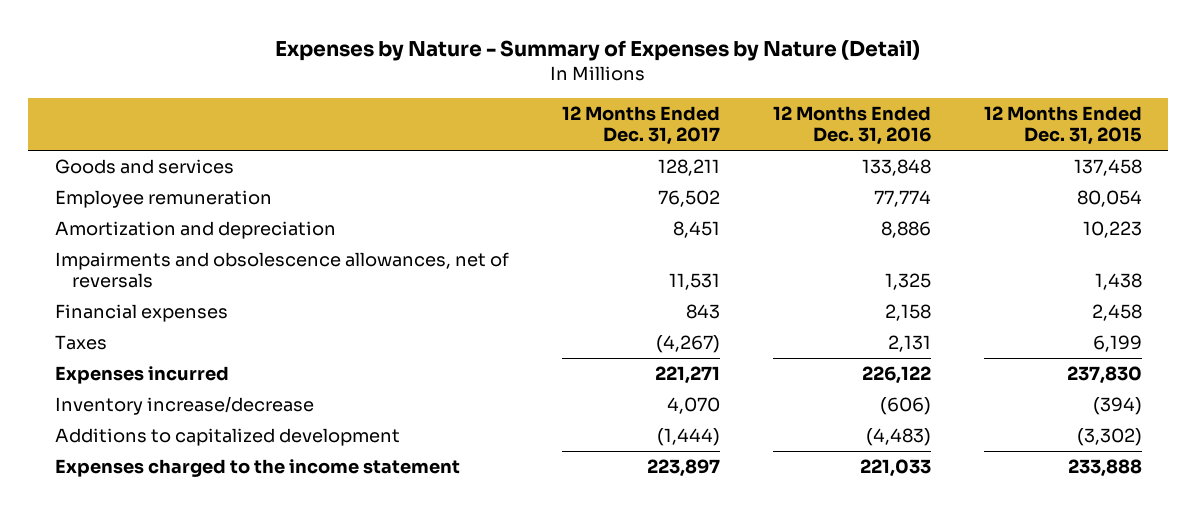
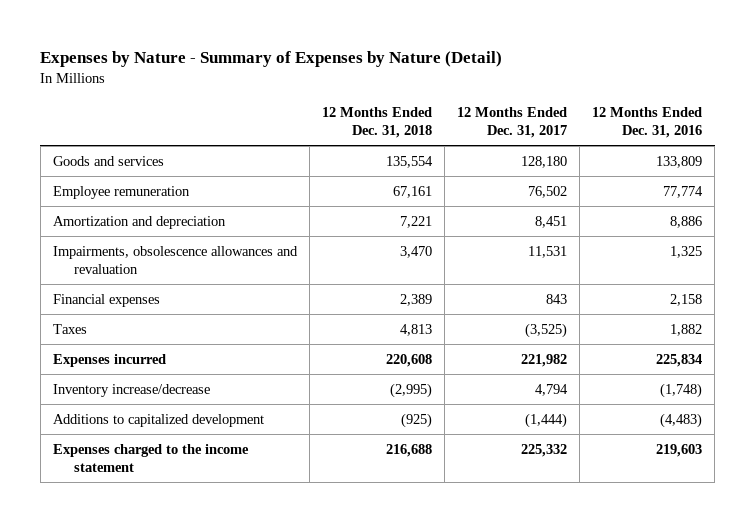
[983,106,1142,146] 12 Months Ended Dec. 31, 2015 -> none
none -> [321,107,432,139] 12 Months Ended Dec. 31, 2018
[657,158,720,176] 128,211 -> [520,155,567,168] 128,180
[861,158,931,176] 133,848 -> [656,155,703,168] 133,809
[54,251,509,289] Impairments and obsolescence allowances, net of reversals -> [52,245,298,274] Impairments, obsolescence allowances and revaluation
[655,334,720,353] (4,267) -> [524,322,567,338] (3,525)
[887,334,931,352] 2,131 -> [670,323,703,336] 1,882
[654,365,720,384] 221,271 -> [520,353,567,367] 221,982
[861,365,931,384] 226,122 -> [656,353,703,367] 225,834
[666,396,720,414] 4,070 -> [534,383,568,396] 4,794
[879,396,931,415] (606) -> [660,382,703,398] (1,748)
[646,458,720,477] 223,897 -> [520,443,567,457] 225,332
[859,458,931,477] 221,033 -> [656,443,703,457] 219,603

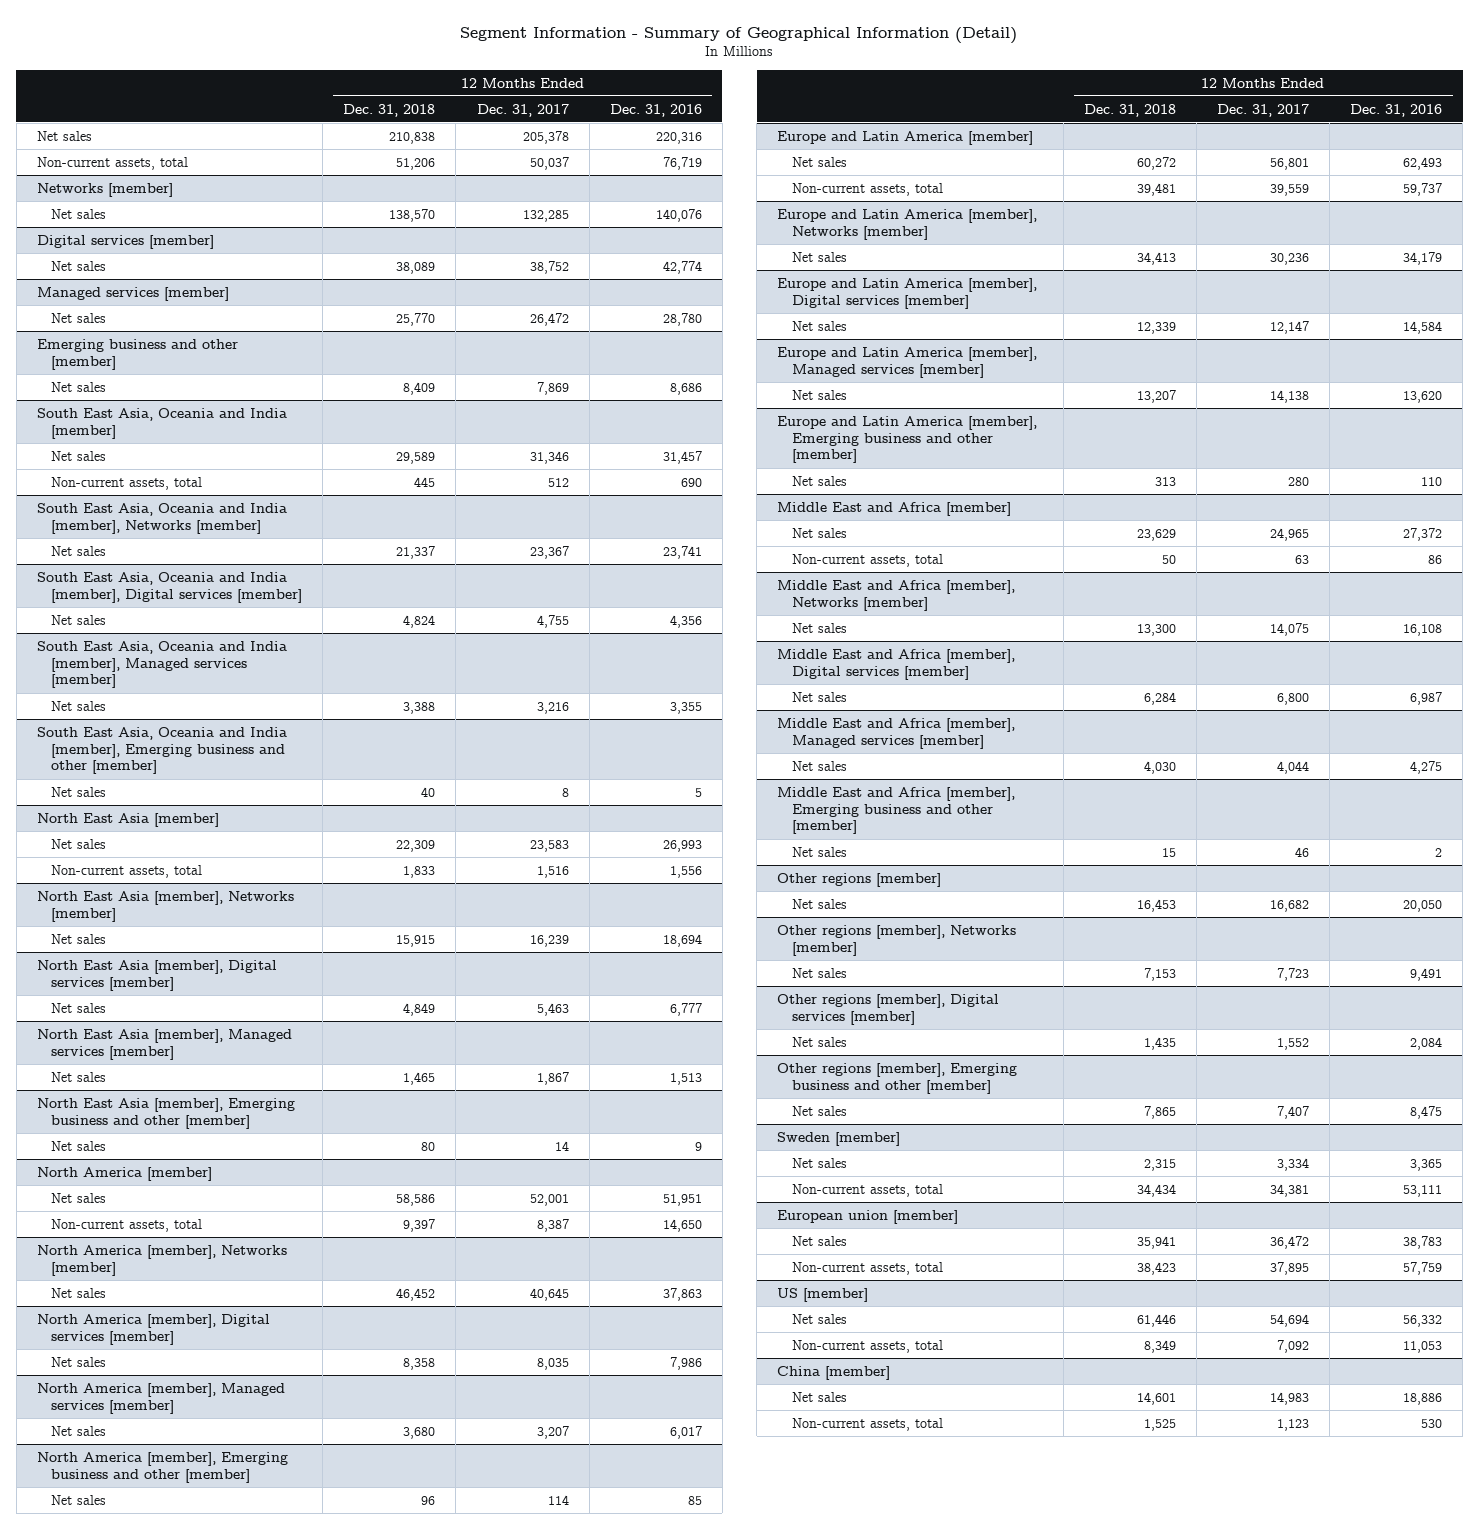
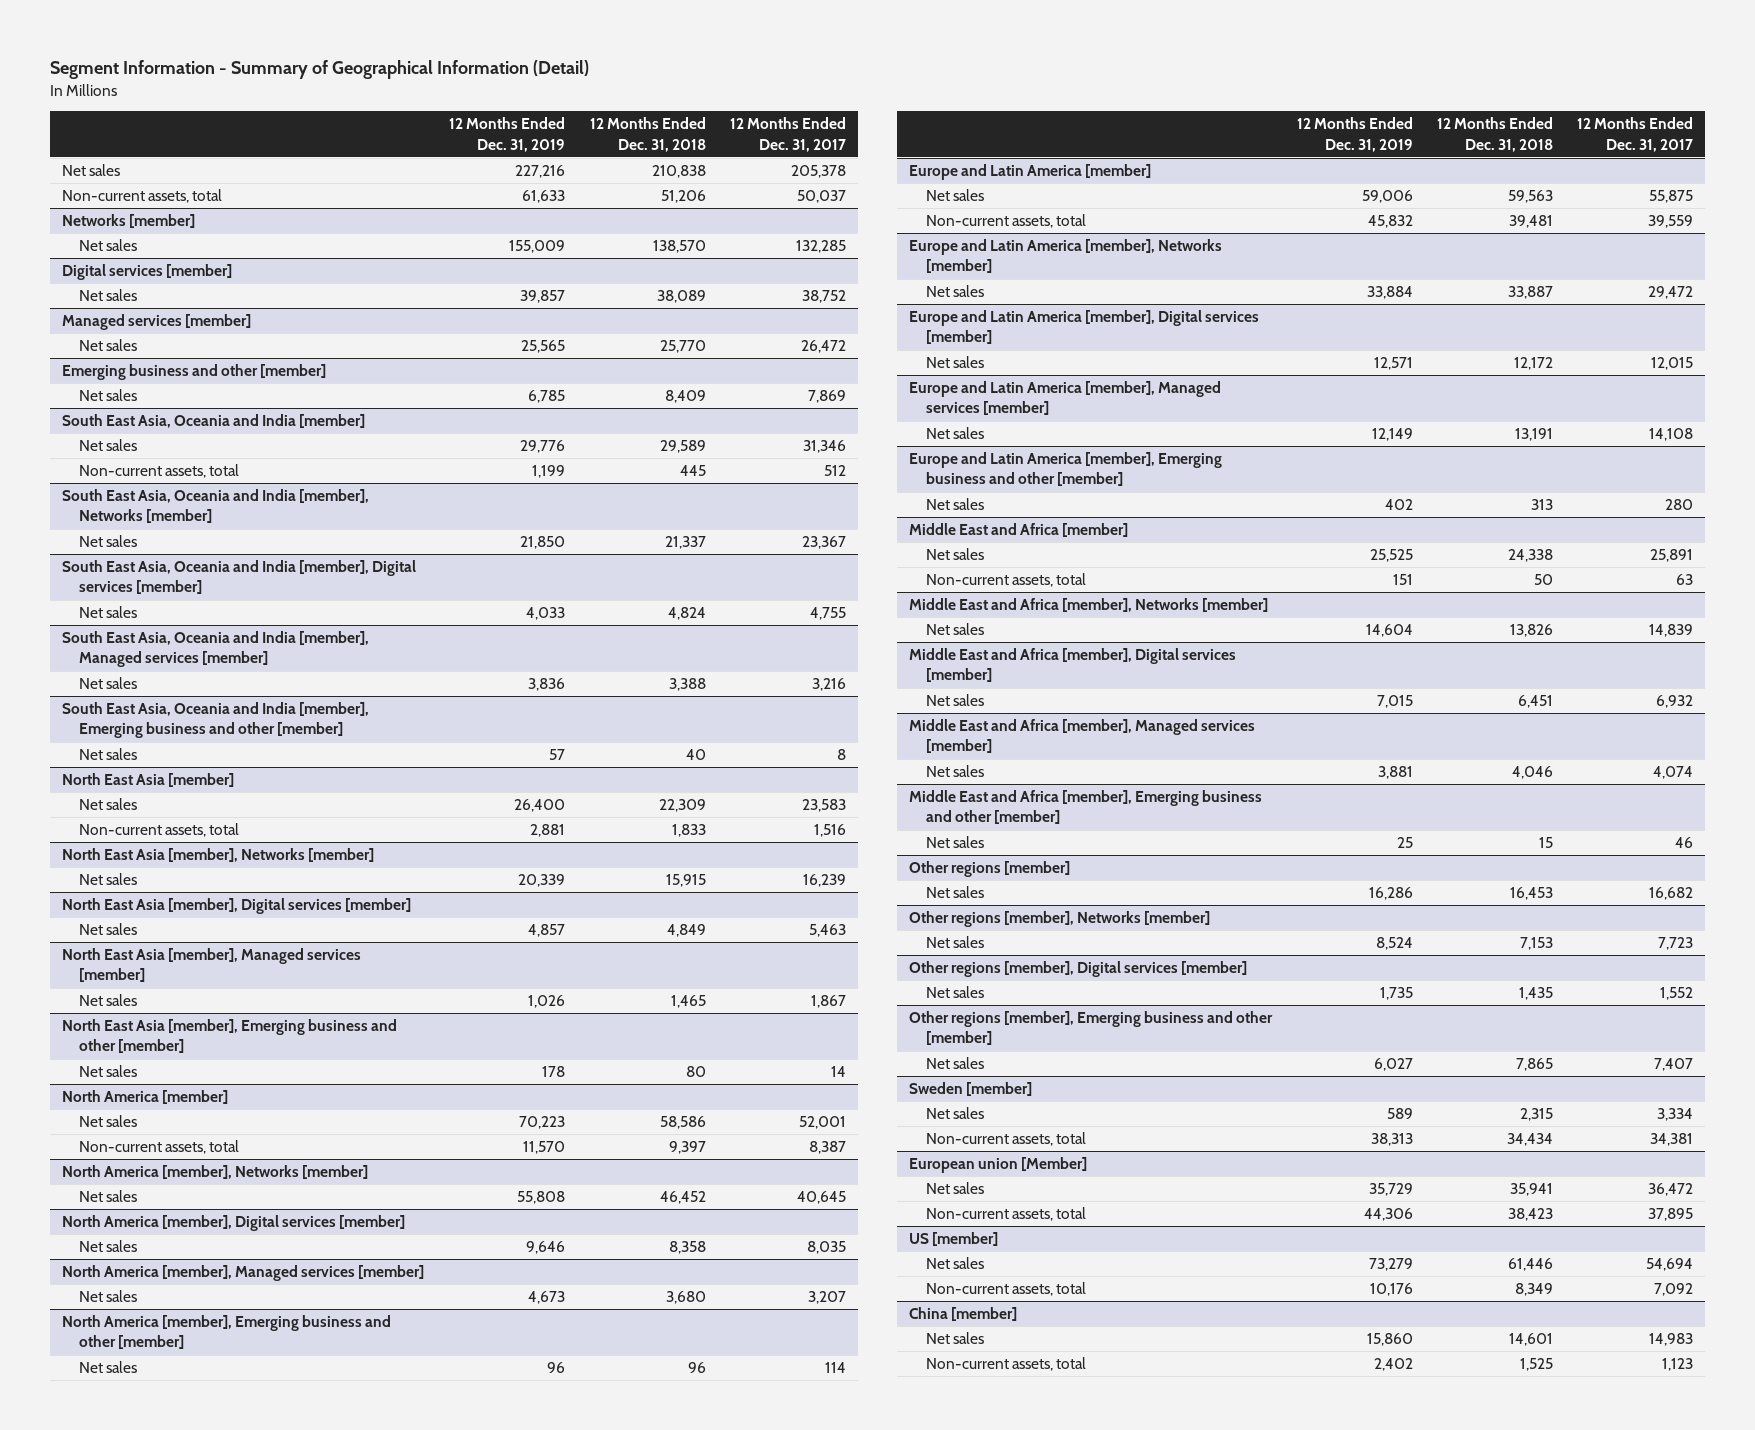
[609,103,702,117] Dec. 31, 2016 -> none
none -> [449,117,566,152] 12 Months Ended Dec. 31, 2019
[1137,156,1177,170] 60,272 -> [1507,190,1553,204] 59,563
[1270,157,1310,170] 56,801 -> [1649,190,1694,204] 55,875
[1137,251,1177,265] 34,413 -> [1507,286,1553,300] 33,887
[1270,252,1310,265] 30,236 -> [1648,286,1694,300] 29,472
[1137,321,1177,334] 12,339 -> [1513,357,1553,371] 12,172
[1270,320,1310,334] 12,147 -> [1651,357,1694,371] 12,015
[1137,389,1177,403] 13,207 -> [1514,428,1553,442] 13,191
[1270,389,1310,403] 14,138 -> [1649,428,1694,442] 14,108
[1137,528,1177,541] 23,629 -> [1507,549,1553,563] 24,338
[1270,527,1310,541] 24,965 -> [1650,549,1694,563] 25,891
[1137,623,1177,636] 13,300 -> [1509,624,1553,638] 13,826
[1270,622,1310,636] 14,075 -> [1649,624,1694,638] 14,839
[1144,691,1177,705] 6,284 -> [1517,695,1553,709] 6,451
[1277,692,1310,705] 6,800 -> [1656,695,1694,709] 6,932
[1144,760,1177,774] 4,030 -> [1511,766,1553,780] 4,046
[1277,760,1310,774] 4,044 -> [1653,766,1694,780] 4,074
[777,1209,959,1224] European union [member] -> [909,1157,1088,1174] European union [Member]

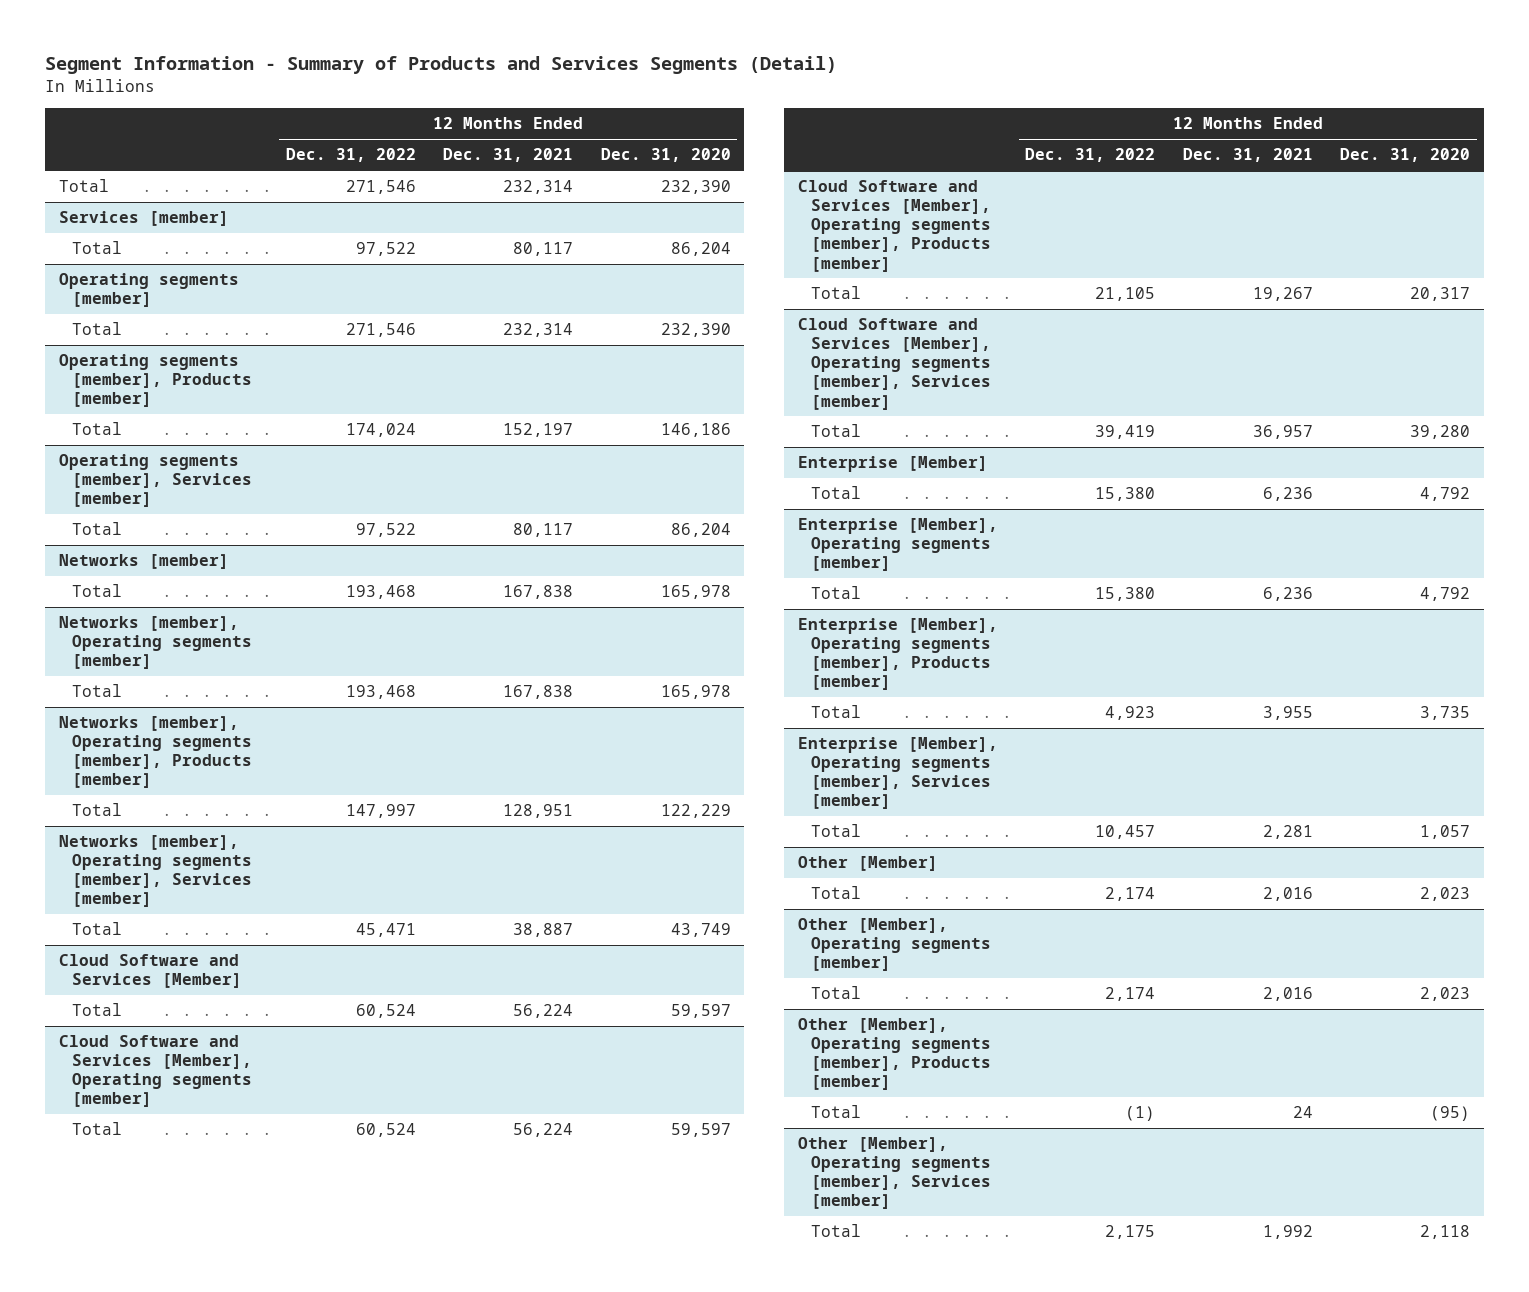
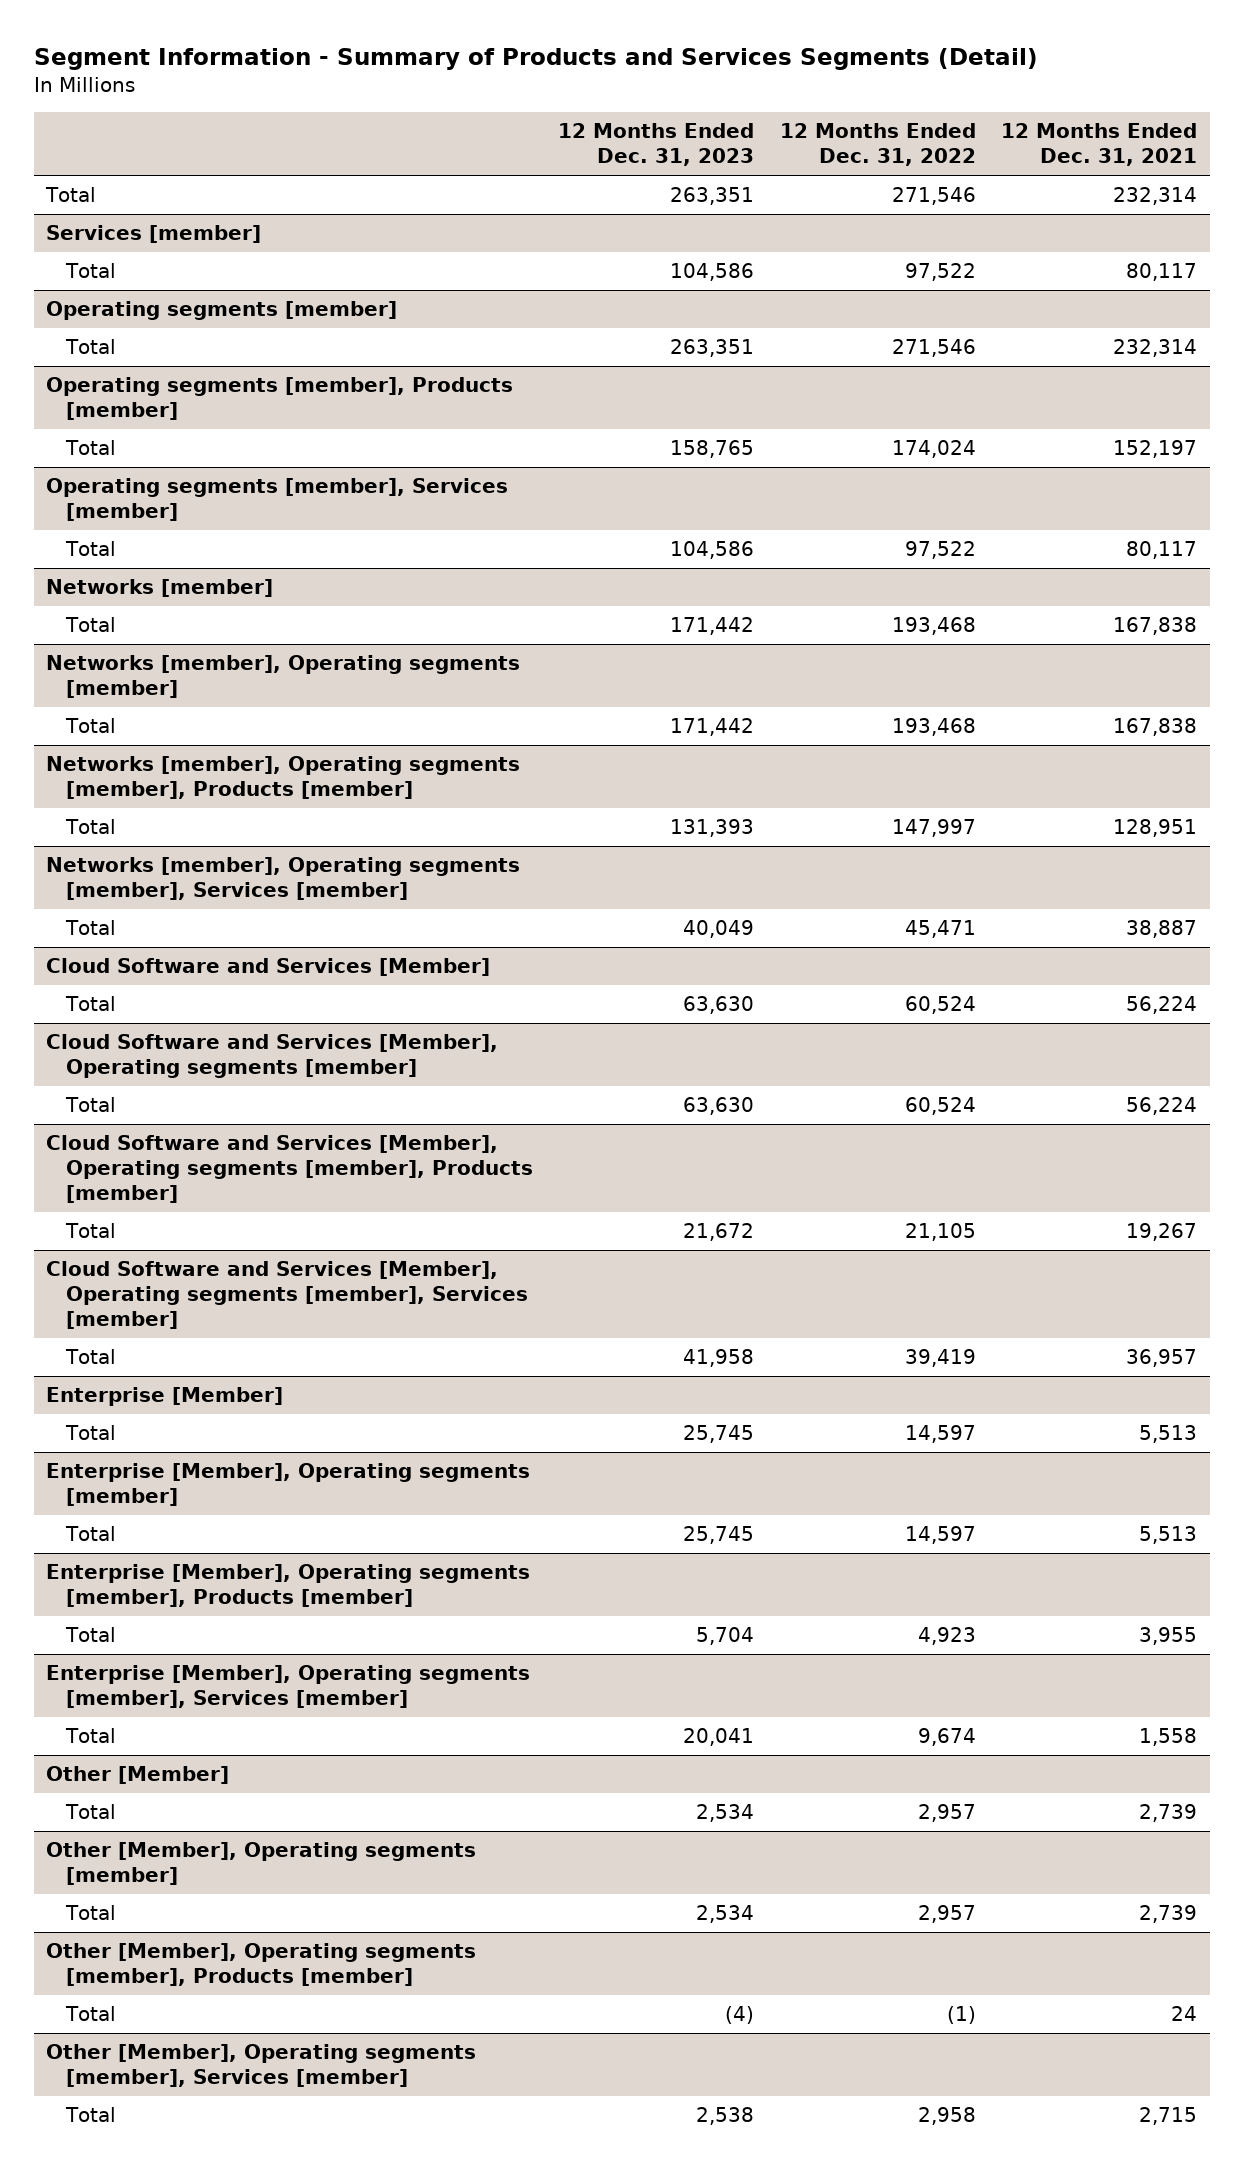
[600,148,731,163] Dec. 31, 2020 -> none
none -> [558,123,755,167] 12 Months Ended Dec. 31, 2023
[1095,487,1156,502] 15,380 -> [904,1425,976,1444] 14,597
[1262,487,1313,502] 6,236 -> [1138,1425,1197,1444] 5,513
[1095,587,1156,602] 15,380 -> [904,1526,976,1545] 14,597
[1262,587,1313,602] 6,236 -> [1138,1526,1197,1545] 5,513
[1095,825,1156,840] 10,457 -> [917,1728,976,1747] 9,674
[1262,825,1313,840] 2,281 -> [1138,1728,1197,1747] 1,558
[1105,887,1156,902] 2,174 -> [917,1804,976,1823] 2,957
[1262,887,1313,902] 2,016 -> [1138,1804,1197,1823] 2,739
[1105,987,1156,1002] 2,174 -> [917,1905,976,1924] 2,957
[1262,987,1313,1002] 2,016 -> [1138,1905,1197,1924] 2,739
[1105,1225,1156,1240] 2,175 -> [917,2107,976,2126] 2,958
[1262,1225,1313,1240] 1,992 -> [1138,2107,1197,2126] 2,715

